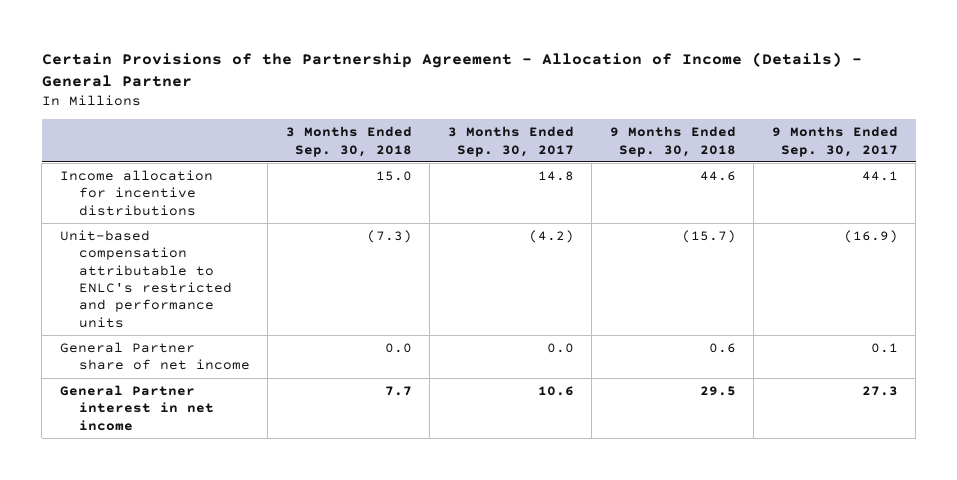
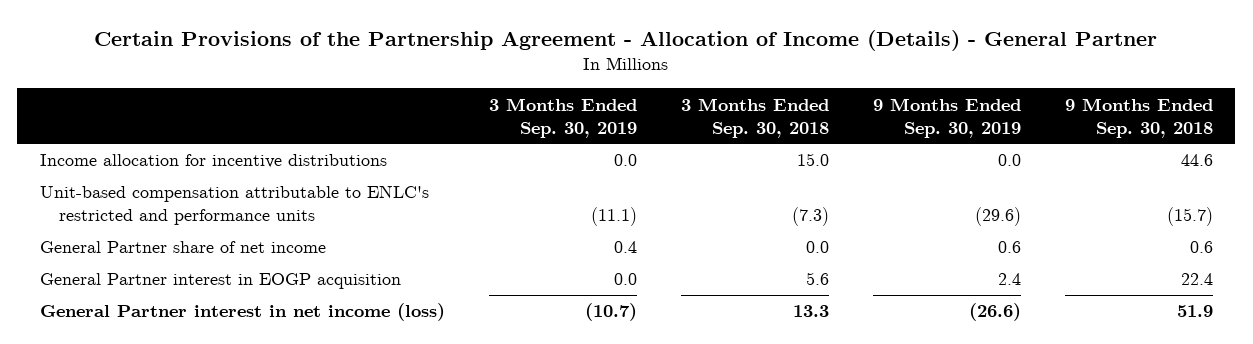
[447,126,574,157] 3 Months Ended Sep. 30, 2017 -> none
[771,126,898,157] 9 Months Ended Sep. 30, 2017 -> none
none -> [488,97,637,138] 3 Months Ended Sep. 30, 2019
none -> [873,97,1022,138] 9 Months Ended Sep. 30, 2019
none -> [39,273,401,290] General Partner interest in EOGP acquisition
[59,384,214,431] General Partner interest in net income -> [39,303,445,322] General Partner interest in net income (loss)
[384,385,412,396] 7.7 -> [792,305,829,318] 13.3
[699,385,736,396] 29.5 -> [1177,305,1214,318] 51.9

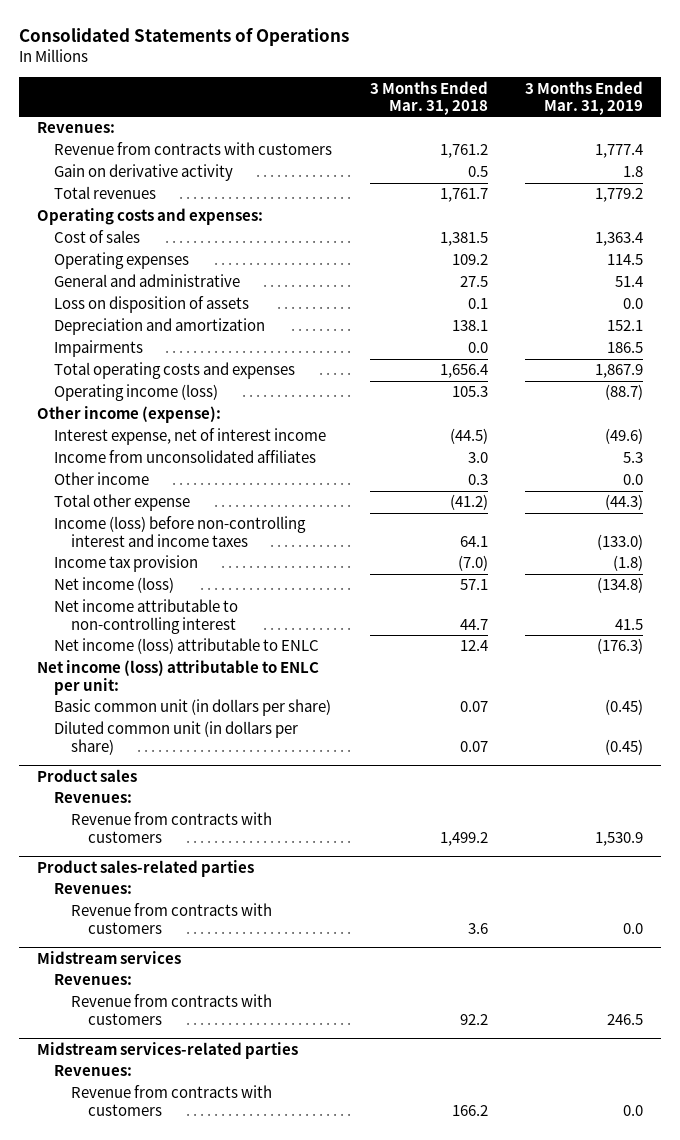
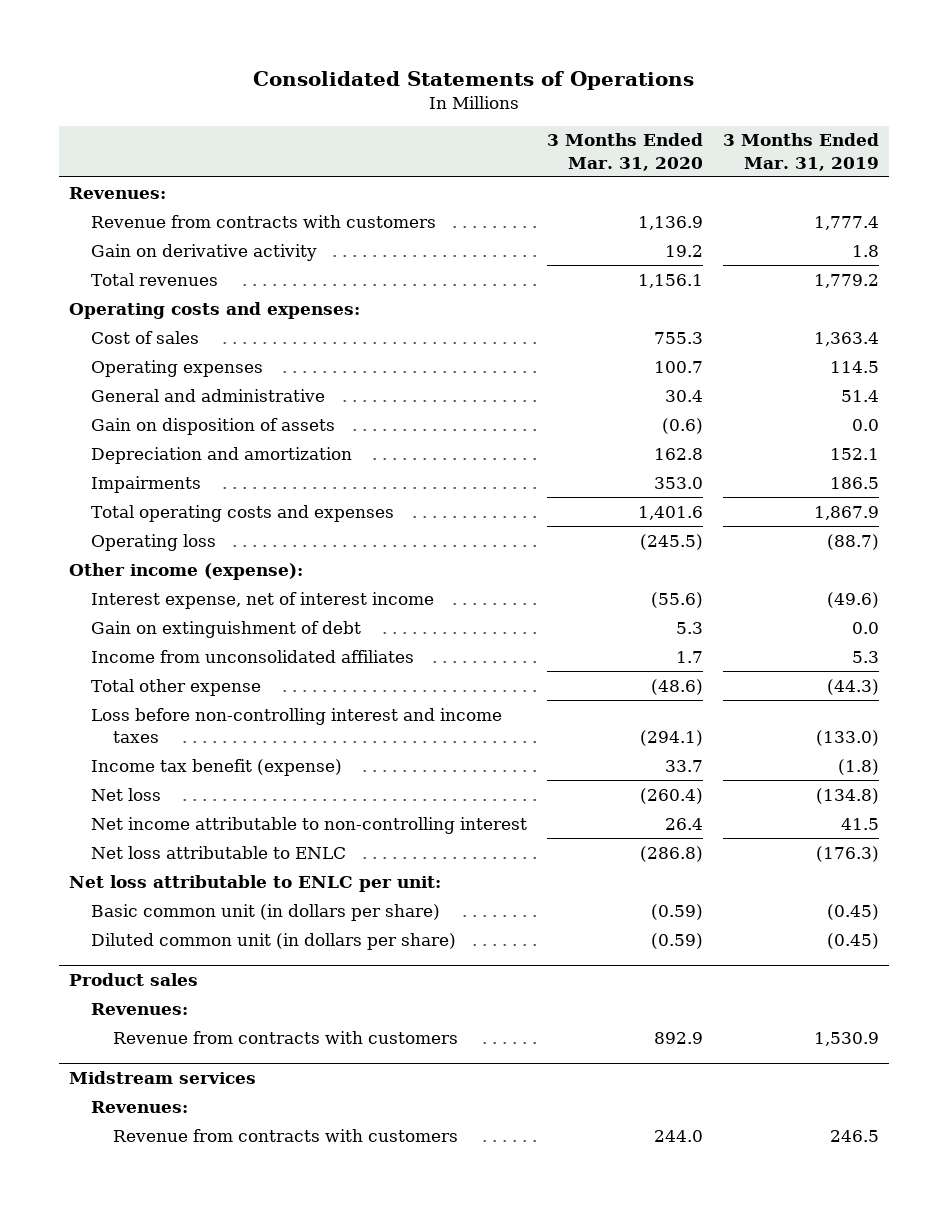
[369,80,488,116] 3 Months Ended Mar. 31, 2018 -> none
none -> [547,133,704,171] 3 Months Ended Mar. 31, 2020
[54,296,250,314] Loss on disposition of assets -> [90,417,335,435] Gain on disposition of assets
[54,384,219,402] Operating income (loss) -> [90,533,216,551] Operating loss
none -> [90,620,361,638] Gain on extinguishment of debt
[54,472,150,486] Other income -> none
[54,516,307,547] Income (loss) before non-controlling interest and income taxes -> [90,707,502,743] Loss before non-controlling interest and income taxes
[54,555,199,573] Income tax provision -> [90,758,342,776] Income tax benefit (expense)
[54,577,175,594] Net income (loss) -> [90,787,161,801] Net loss
[54,638,320,655] Net income (loss) attributable to ENLC -> [90,845,346,859] Net loss attributable to ENLC
[37,660,320,695] Net income (loss) attributable to ENLC per unit: -> [69,874,442,892] Net loss attributable to ENLC per unit:
[37,860,255,878] Product sales-related parties -> none
[54,883,133,895] Revenues: -> none
[71,903,273,934] Revenue from contracts with customers -> none
[37,1042,299,1060] Midstream services-related parties -> none
[54,1065,133,1077] Revenues: -> none
[71,1085,273,1116] Revenue from contracts with customers -> none

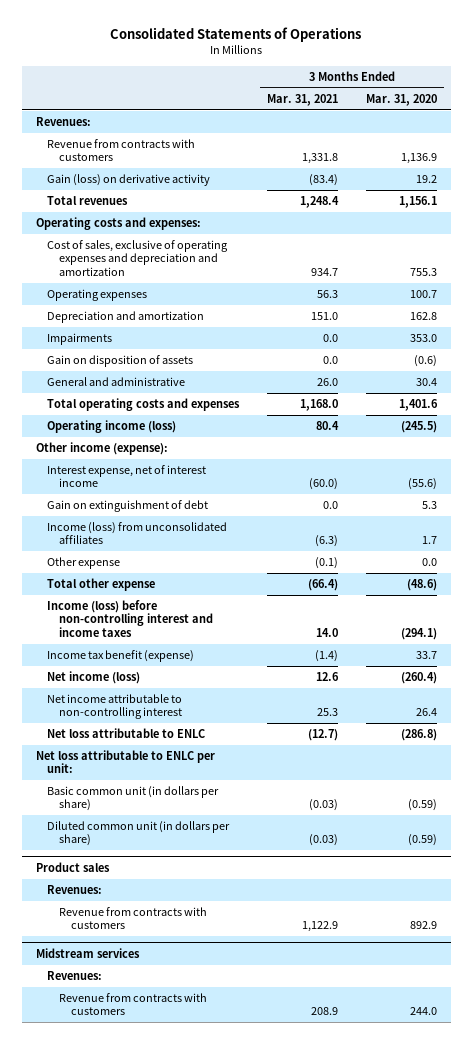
[723,133,880,171] 3 Months Ended Mar. 31, 2019 -> none
none -> [267,93,339,106] Mar. 31, 2021
[90,243,317,261] Gain on derivative activity -> [47,174,211,187] Gain (loss) on derivative activity
[90,330,199,344] Cost of sales -> [47,240,229,276] Cost of sales, exclusive of operating expenses and depreciation and amortization
[90,417,335,435] Gain on disposition of assets -> [47,355,194,368] Gain on disposition of assets
[90,388,325,402] General and administrative -> [47,377,186,387] General and administrative
[90,533,216,551] Operating loss -> [47,420,177,434] Operating income (loss)
[90,649,414,663] Income from unconsolidated affiliates -> [47,522,228,545] Income (loss) from unconsolidated affiliates
none -> [47,557,121,570] Other expense
[90,707,502,743] Loss before non-controlling interest and income taxes -> [47,600,214,637] Income (loss) before non-controlling interest and income taxes
[90,787,161,801] Net loss -> [47,671,141,685] Net income (loss)

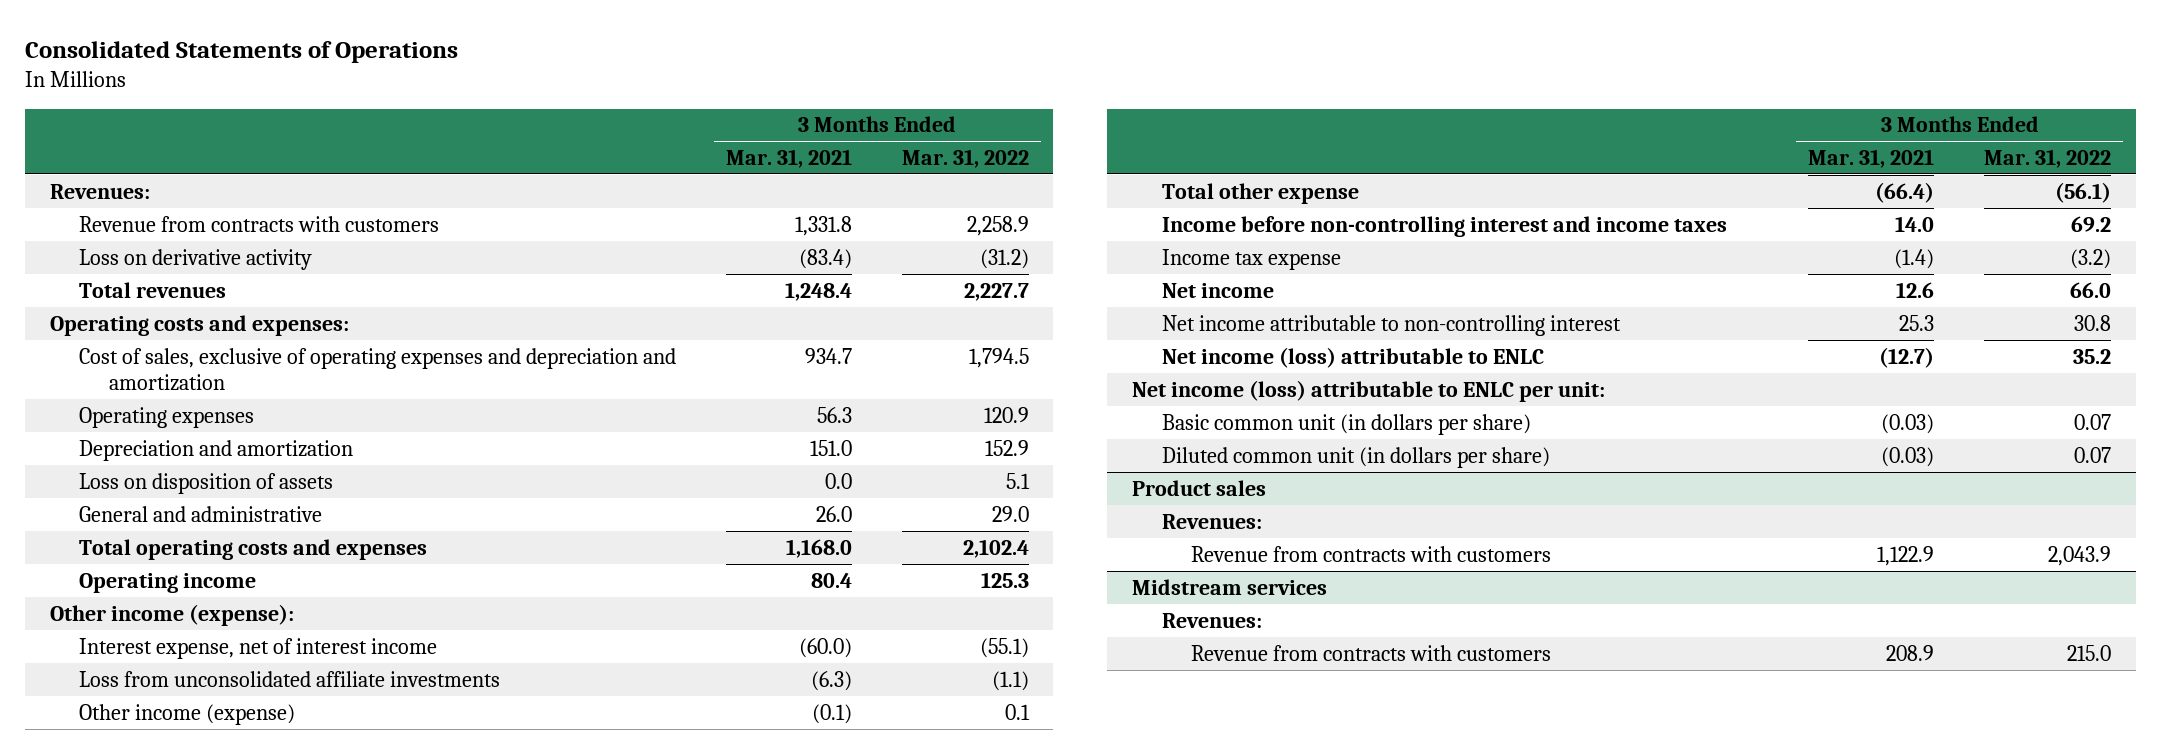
[365,93,437,106] Mar. 31, 2020 -> none
none -> [901,148,1029,168] Mar. 31, 2022
[47,174,211,187] Gain (loss) on derivative activity -> [79,248,313,270] Loss on derivative activity
[47,333,113,346] Impairments -> none
[47,355,194,368] Gain on disposition of assets -> [79,472,334,494] Loss on disposition of assets
[47,420,177,434] Operating income (loss) -> [79,572,257,593] Operating income
[47,500,209,513] Gain on extinguishment of debt -> none
[47,522,228,545] Income (loss) from unconsolidated affiliates -> [79,670,501,687] Loss from unconsolidated affiliate investments
[47,557,121,570] Other expense -> [79,703,296,725] Other income (expense)
[47,600,214,637] Income (loss) before non-controlling interest and income taxes -> [1161,215,1727,237] Income before non-controlling interest and income taxes
[47,650,195,663] Income tax benefit (expense) -> [1161,248,1341,270] Income tax expense
[47,671,141,685] Net income (loss) -> [1161,282,1274,298] Net income
[47,728,206,739] Net loss attributable to ENLC -> [1161,346,1544,368] Net income (loss) attributable to ENLC
[35,750,215,774] Net loss attributable to ENLC per unit: -> [1131,379,1605,402] Net income (loss) attributable to ENLC per unit:

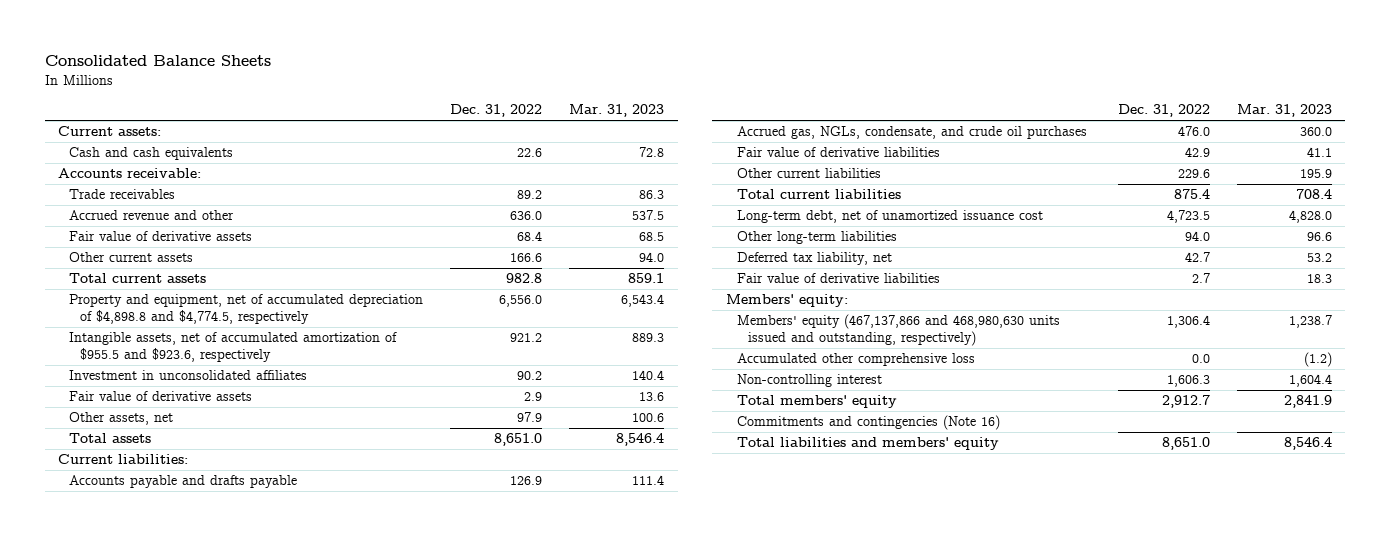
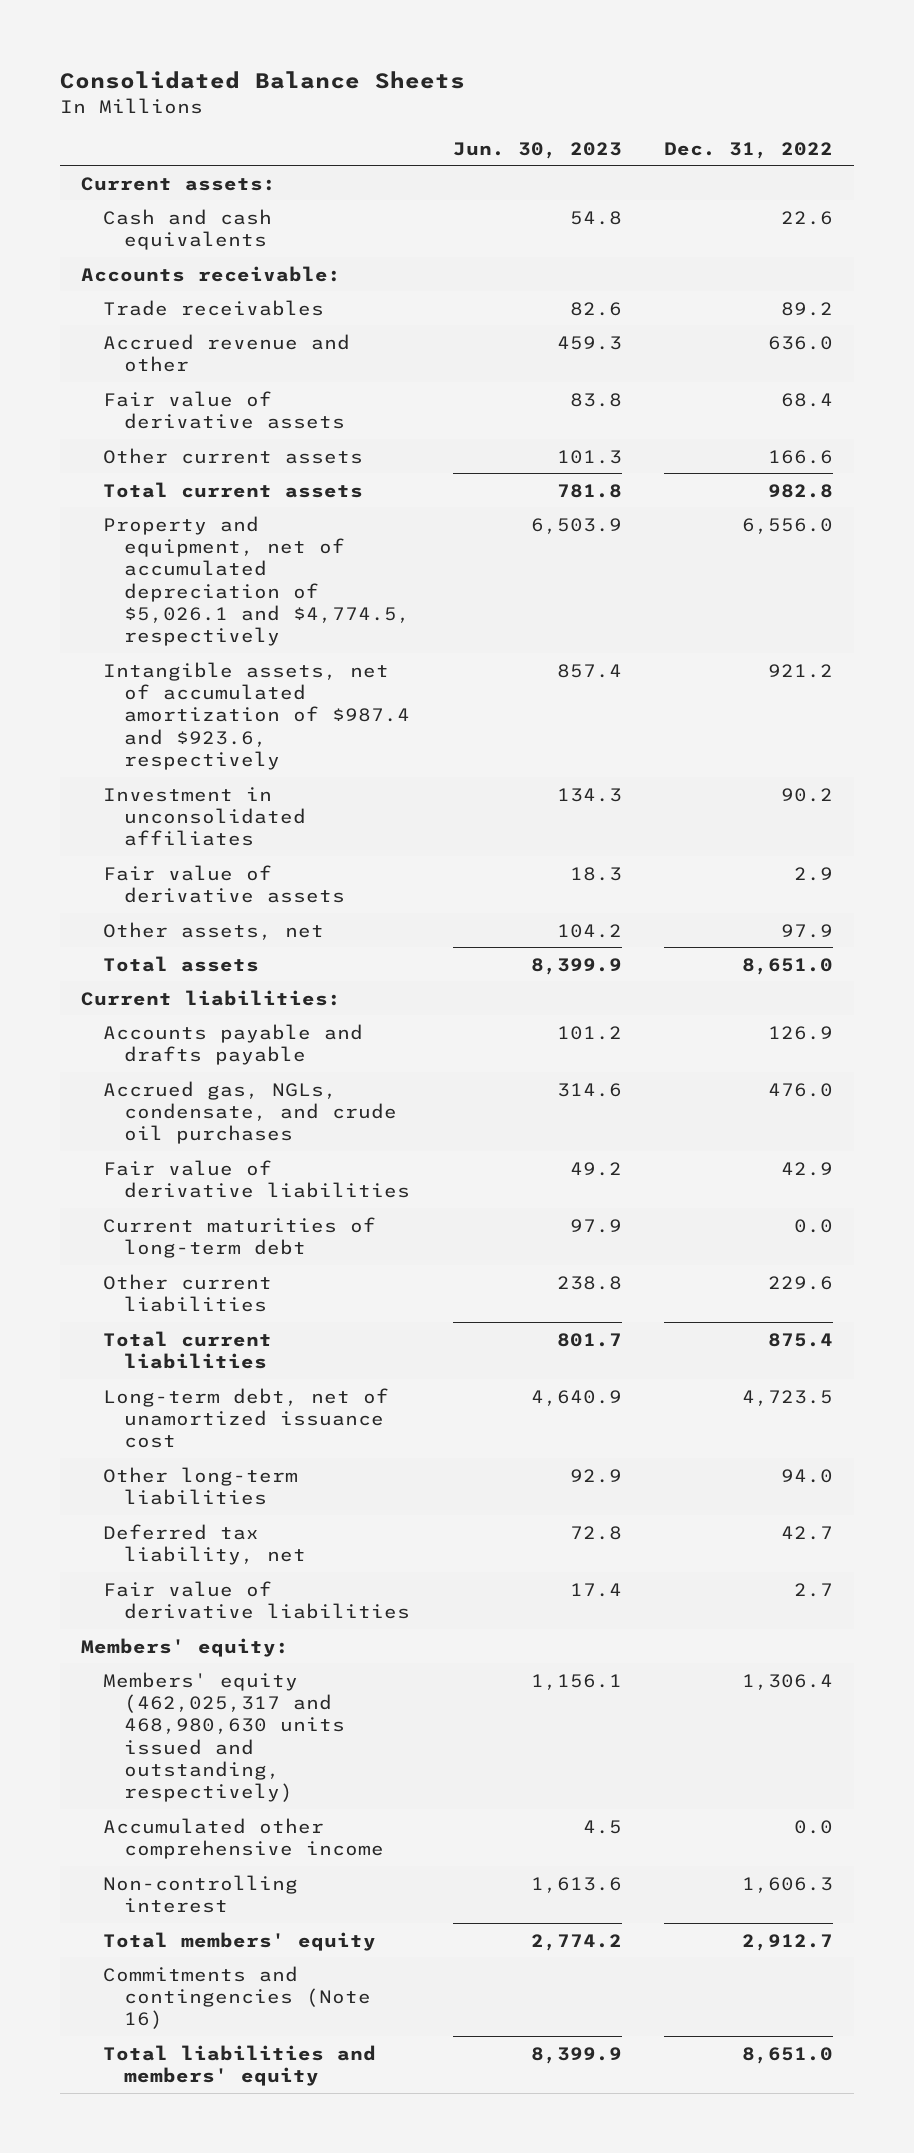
[569,104,665,118] Mar. 31, 2023 -> none
none -> [452,141,622,159] Jun. 30, 2023
[69,294,424,325] Property and equipment, net of accumulated depreciation of $4,898.8 and $4,774.5, respectively -> [102,515,411,647] Property and equipment, net of accumulated depreciation of $5,026.1 and $4,774.5, respectively
[69,332,398,363] Intangible assets, net of accumulated amortization of $955.5 and $923.6, respectively -> [102,661,411,770] Intangible assets, net of accumulated amortization of $987.4 and $923.6, respectively
none -> [102,1216,376,1258] Current maturities of long-term debt
[736,314,1060,347] Members' equity (467,137,866 and 468,980,630 units issued and outstanding, respectively) -> [102,1671,346,1803] Members' equity (462,025,317 and 468,980,630 units issued and outstanding, respectively)
[736,353,975,367] Accumulated other comprehensive loss -> [102,1817,385,1859] Accumulated other comprehensive income

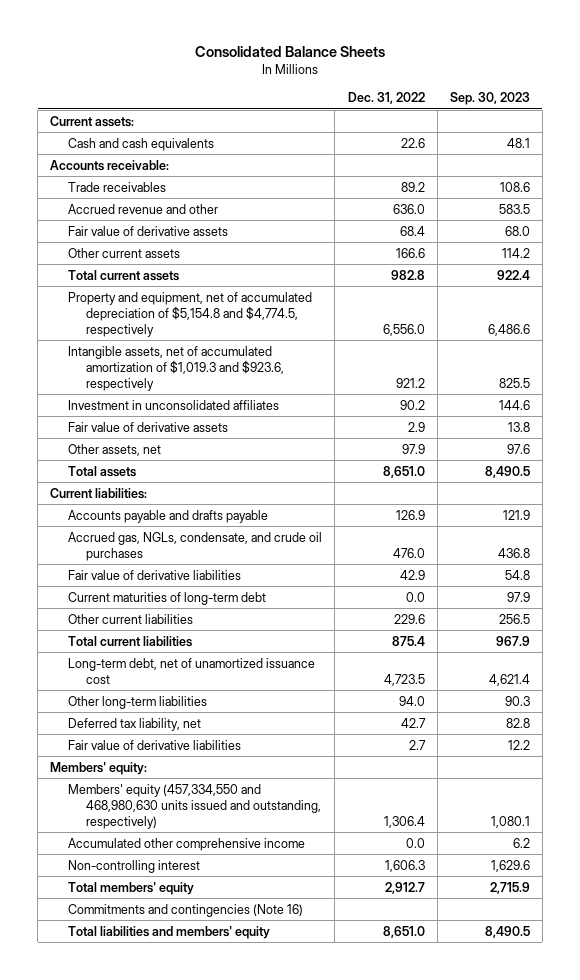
[452,141,622,159] Jun. 30, 2023 -> none
none -> [449,92,530,106] Sep. 30, 2023
[102,515,411,647] Property and equipment, net of accumulated depreciation of $5,026.1 and $4,774.5, respectively -> [68,291,313,337] Property and equipment, net of accumulated depreciation of $5,154.8 and $4,774.5, respectively
[102,661,411,770] Intangible assets, net of accumulated amortization of $987.4 and $923.6, respectively -> [68,345,285,391] Intangible assets, net of accumulated amortization of $1,019.3 and $923.6, respectively
[102,1671,346,1803] Members' equity (462,025,317 and 468,980,630 units issued and outstanding, respectively) -> [68,783,322,829] Members' equity (457,334,550 and 468,980,630 units issued and outstanding, respectively)

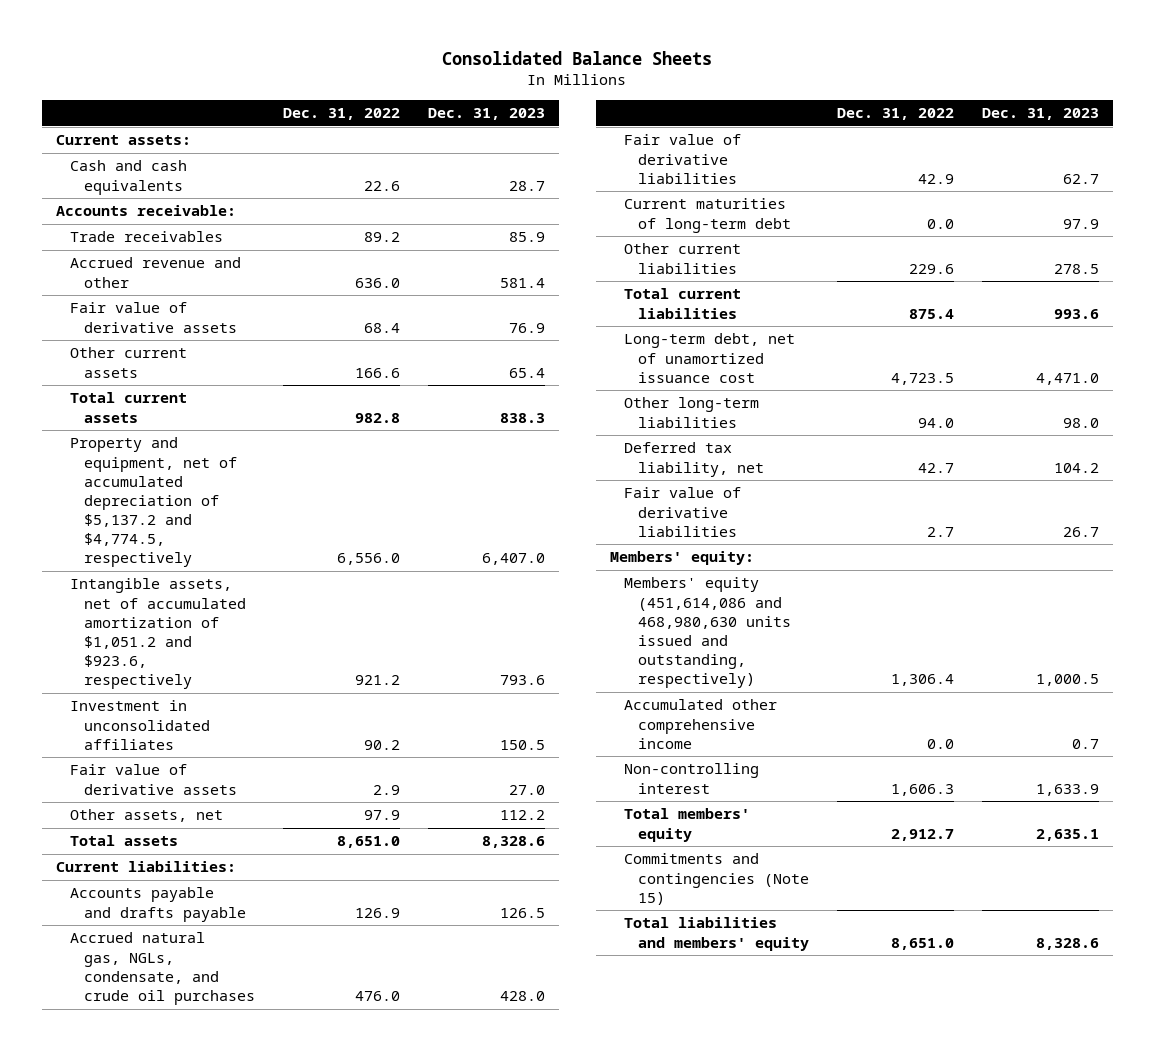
[449,92,530,106] Sep. 30, 2023 -> none
none -> [427,108,545,121] Dec. 31, 2023
[68,291,313,337] Property and equipment, net of accumulated depreciation of $5,154.8 and $4,774.5, respectively -> [70,437,238,568] Property and equipment, net of accumulated depreciation of $5,137.2 and $4,774.5, respectively
[68,345,285,391] Intangible assets, net of accumulated amortization of $1,019.3 and $923.6, respectively -> [70,578,247,690] Intangible assets, net of accumulated amortization of $1,051.2 and $923.6, respectively
[68,531,323,561] Accrued gas, NGLs, condensate, and crude oil purchases -> [70,932,256,1005] Accrued natural gas, NGLs, condensate, and crude oil purchases
[68,783,322,829] Members' equity (457,334,550 and 468,980,630 units issued and outstanding, respectively) -> [624,577,792,689] Members' equity (451,614,086 and 468,980,630 units issued and outstanding, respectively)
[68,903,304,917] Commitments and contingencies (Note 16) -> [624,853,810,905] Commitments and contingencies (Note 15)

